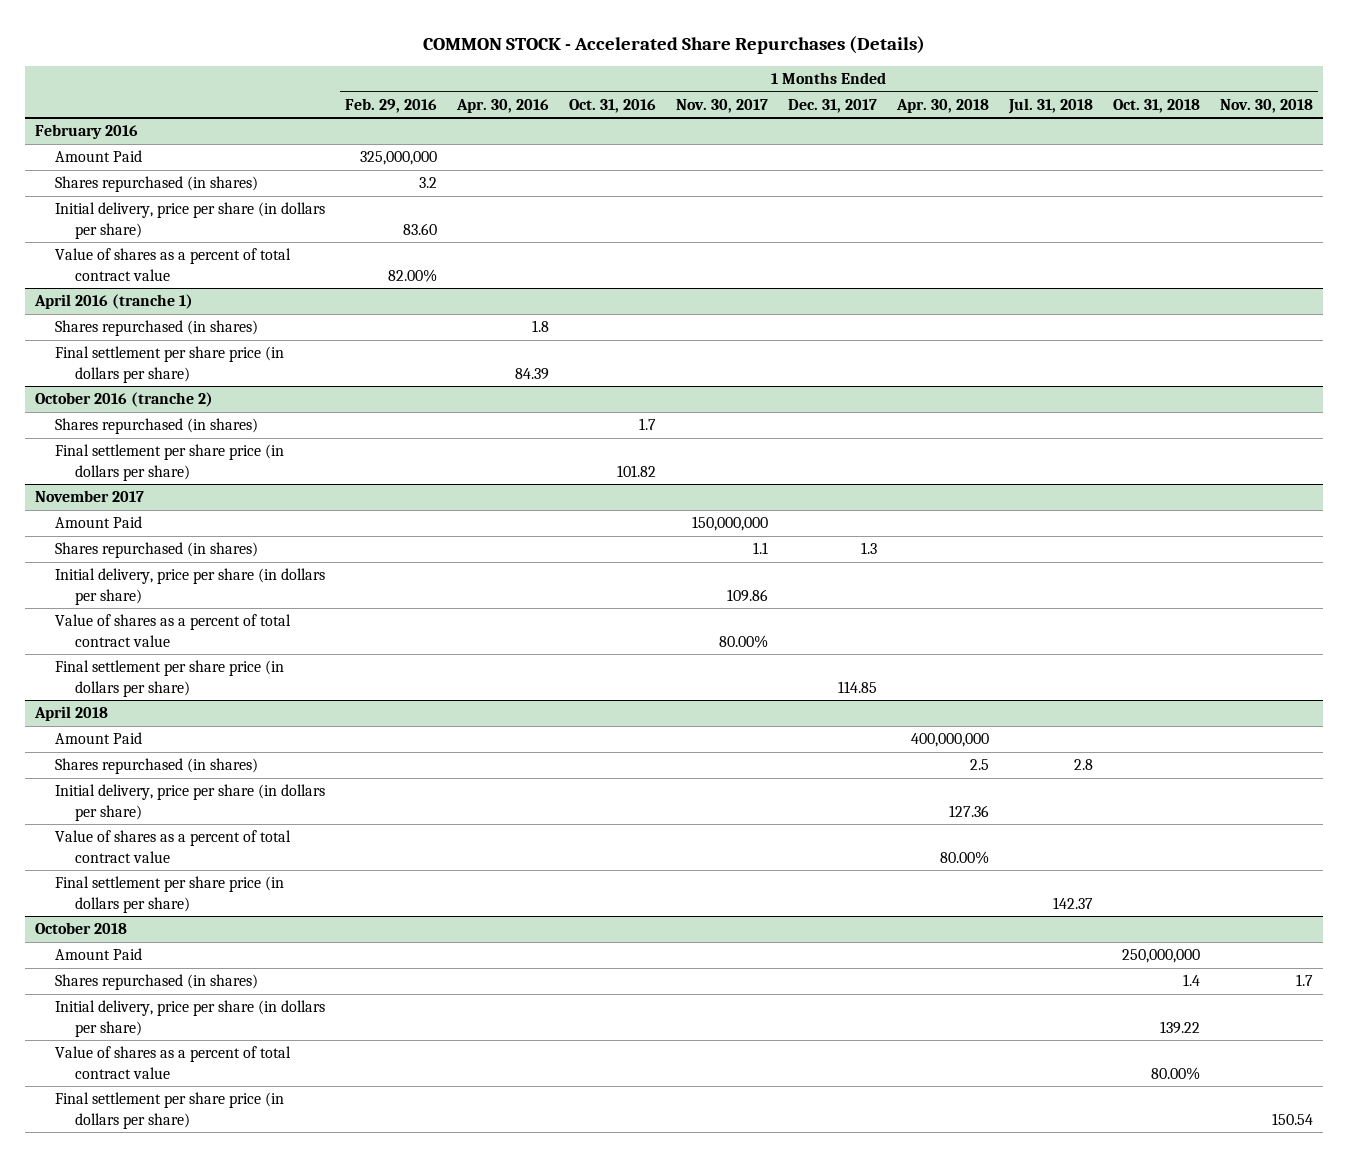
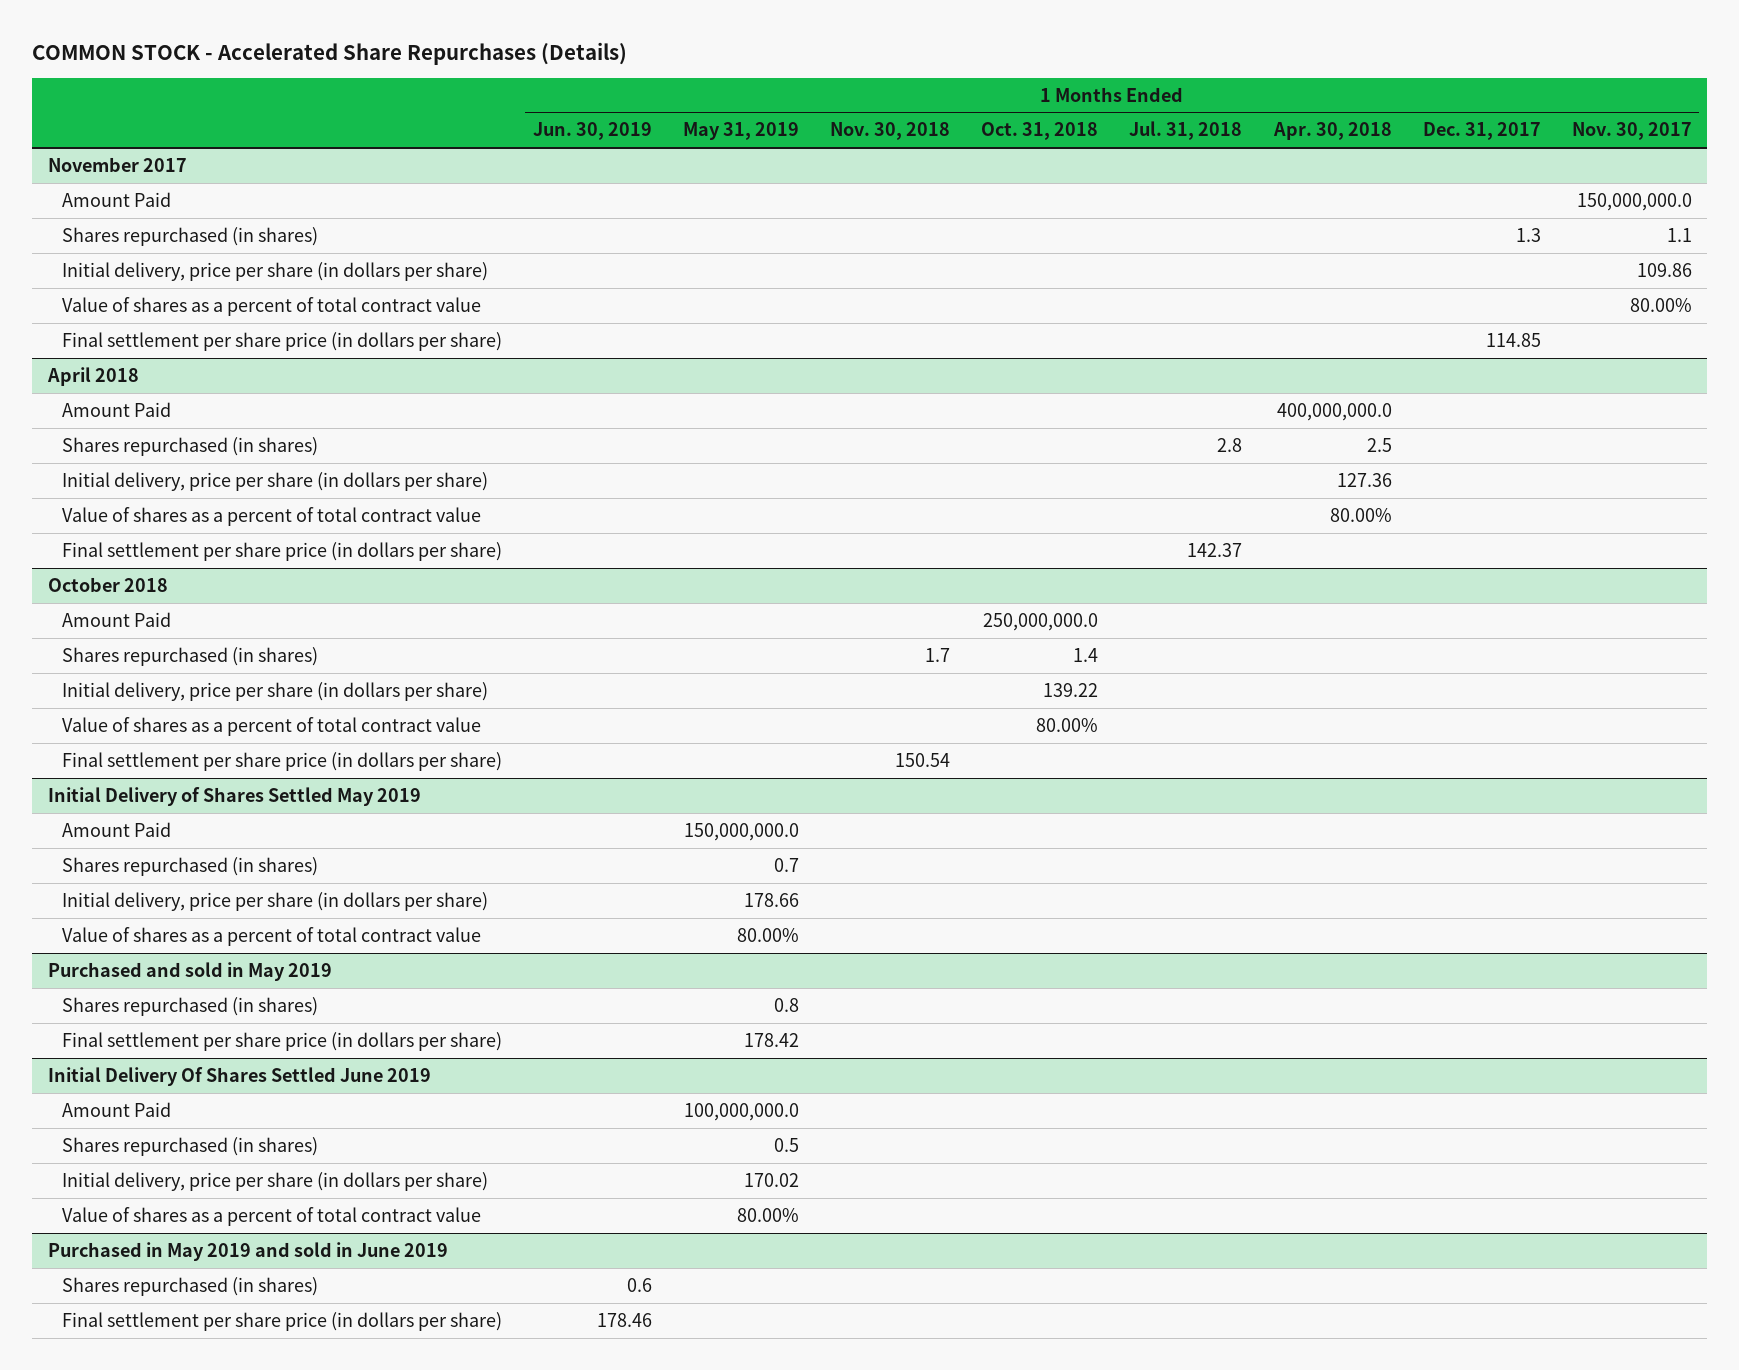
[344,97,437,113] Feb. 29, 2016 -> none
[455,98,549,113] Apr. 30, 2016 -> none
[568,98,656,113] Oct. 31, 2016 -> none
none -> [533,122,653,141] Jun. 30, 2019
none -> [683,122,800,141] May 31, 2019
[35,124,139,140] February 2016 -> none
[54,150,142,163] Amount Paid -> none
[54,176,258,193] Shares repurchased (in shares) -> none
[54,202,325,239] Initial delivery, price per share (in dollars per share) -> none
[54,248,291,281] Value of shares as a percent of total contract value -> none
[34,294,194,310] April 2016 (tranche 1) -> none
[54,320,258,337] Shares repurchased (in shares) -> none
[54,346,284,383] Final settlement per share price (in dollars per share) -> none
[35,392,214,408] October 2016 (tranche 2) -> none
[54,418,258,435] Shares repurchased (in shares) -> none
[54,444,284,481] Final settlement per share price (in dollars per share) -> none
[691,516,768,532] 150,000,000 -> [1576,192,1692,211] 150,000,000.0
[910,733,989,748] 400,000,000 -> [1276,402,1392,421] 400,000,000.0
[1121,949,1200,964] 250,000,000 -> [983,612,1099,631] 250,000,000.0
none -> [47,786,421,806] Initial Delivery of Shares Settled May 2019
none -> [61,821,171,837] Amount Paid
none -> [61,856,318,876] Shares repurchased (in shares)
none -> [61,891,488,911] Initial delivery, price per share (in dollars per share)
none -> [61,926,481,946] Value of shares as a percent of total contract value
none -> [47,961,332,981] Purchased and sold in May 2019
none -> [61,996,318,1016] Shares repurchased (in shares)
none -> [61,1031,502,1051] Final settlement per share price (in dollars per share)
none -> [47,1066,431,1086] Initial Delivery Of Shares Settled June 2019
none -> [61,1101,171,1117] Amount Paid
none -> [61,1136,318,1156] Shares repurchased (in shares)
none -> [61,1171,488,1191] Initial delivery, price per share (in dollars per share)
none -> [61,1206,481,1226] Value of shares as a percent of total contract value
none -> [47,1241,448,1261] Purchased in May 2019 and sold in June 2019
none -> [61,1276,318,1296] Shares repurchased (in shares)
none -> [61,1311,502,1331] Final settlement per share price (in dollars per share)

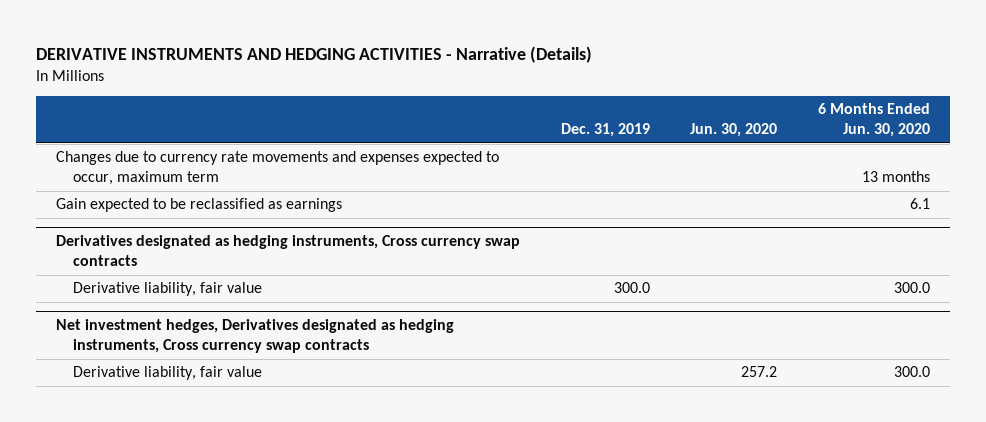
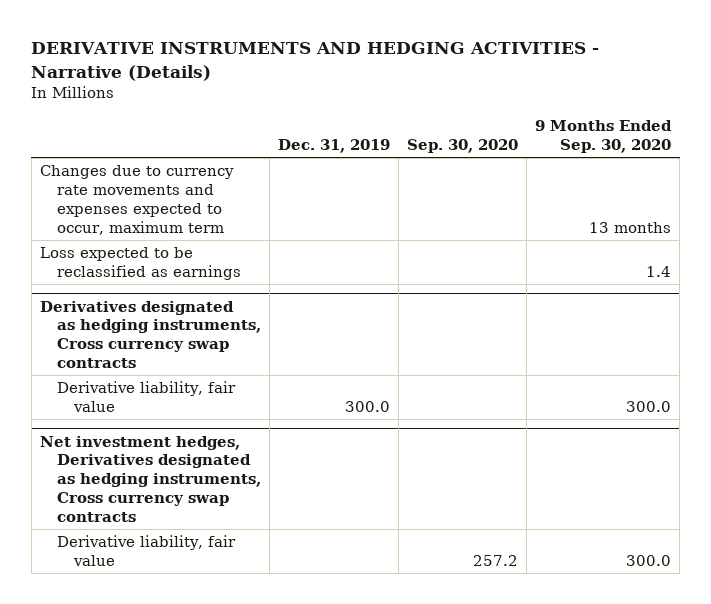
[690,123,778,138] Jun. 30, 2020 -> none
[817,103,930,138] 6 Months Ended Jun. 30, 2020 -> none
none -> [407,138,519,153] Sep. 30, 2020
none -> [535,120,673,153] 9 Months Ended Sep. 30, 2020
[56,198,343,213] Gain expected to be reclassified as earnings -> [39,247,241,281] Loss expected to be reclassified as earnings

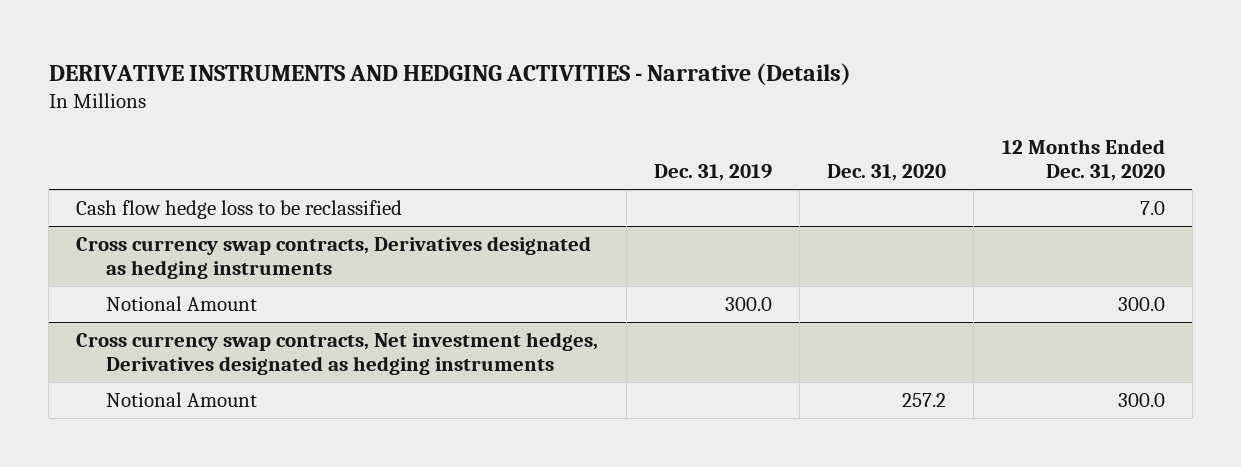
[407,138,519,153] Sep. 30, 2020 -> none
[535,120,673,153] 9 Months Ended Sep. 30, 2020 -> none
none -> [827,164,947,182] Dec. 31, 2020
none -> [1001,139,1165,182] 12 Months Ended Dec. 31, 2020
[39,165,234,235] Changes due to currency rate movements and expenses expected to occur, maximum term -> none
[39,247,241,281] Loss expected to be reclassified as earnings -> [76,200,403,220] Cash flow hedge loss to be reclassified
[39,300,261,368] Derivatives designated as hedging instruments, Cross currency swap contracts -> [76,236,592,280] Cross currency swap contracts, Derivatives designated as hedging instruments
[56,381,236,413] Derivative liability, fair value -> [105,296,257,312] Notional Amount
[39,435,261,522] Net investment hedges, Derivatives designated as hedging instruments, Cross currency swap contracts -> [76,332,599,376] Cross currency swap contracts, Net investment hedges, Derivatives designated as hedging instruments
[56,535,236,567] Derivative liability, fair value -> [105,392,257,408] Notional Amount

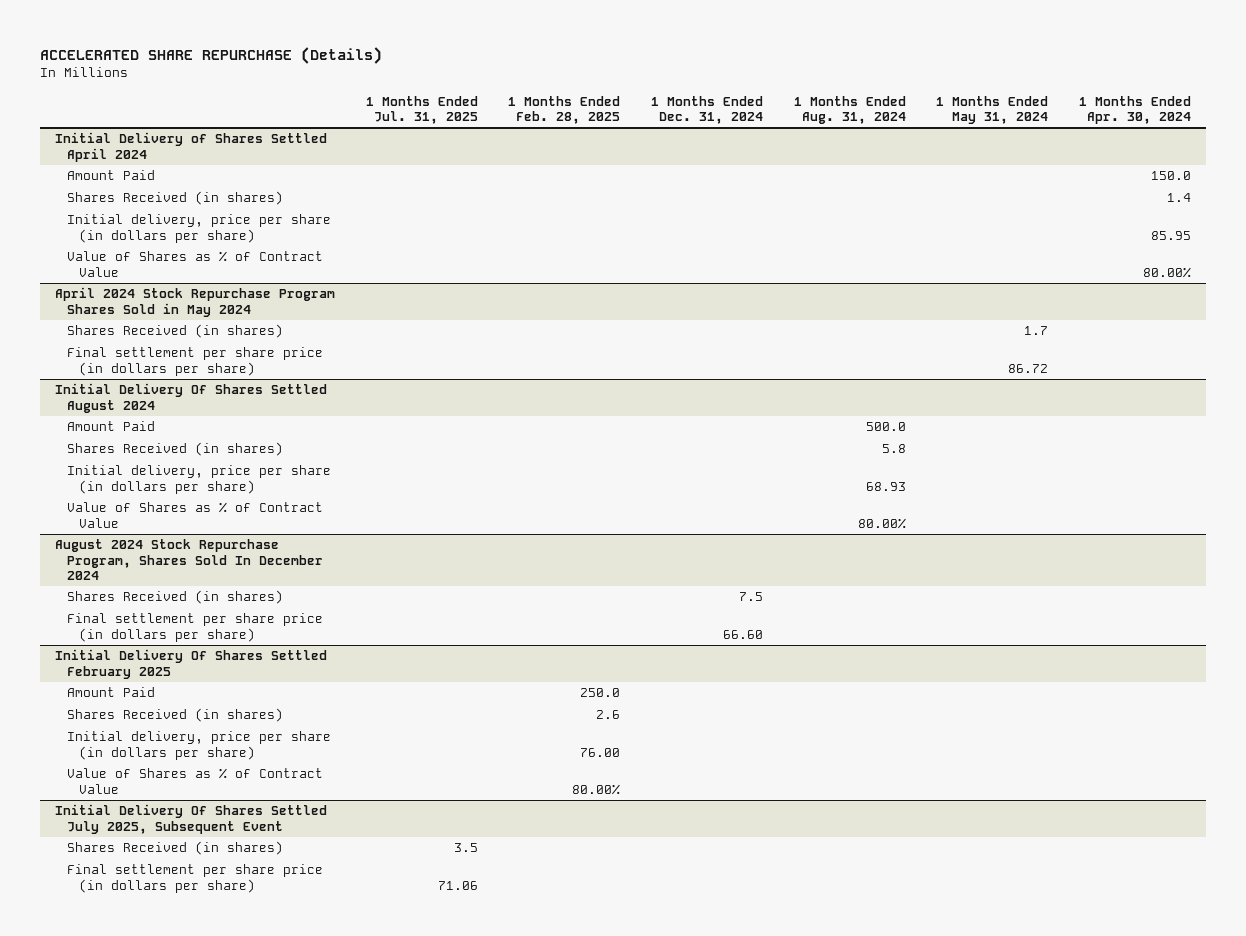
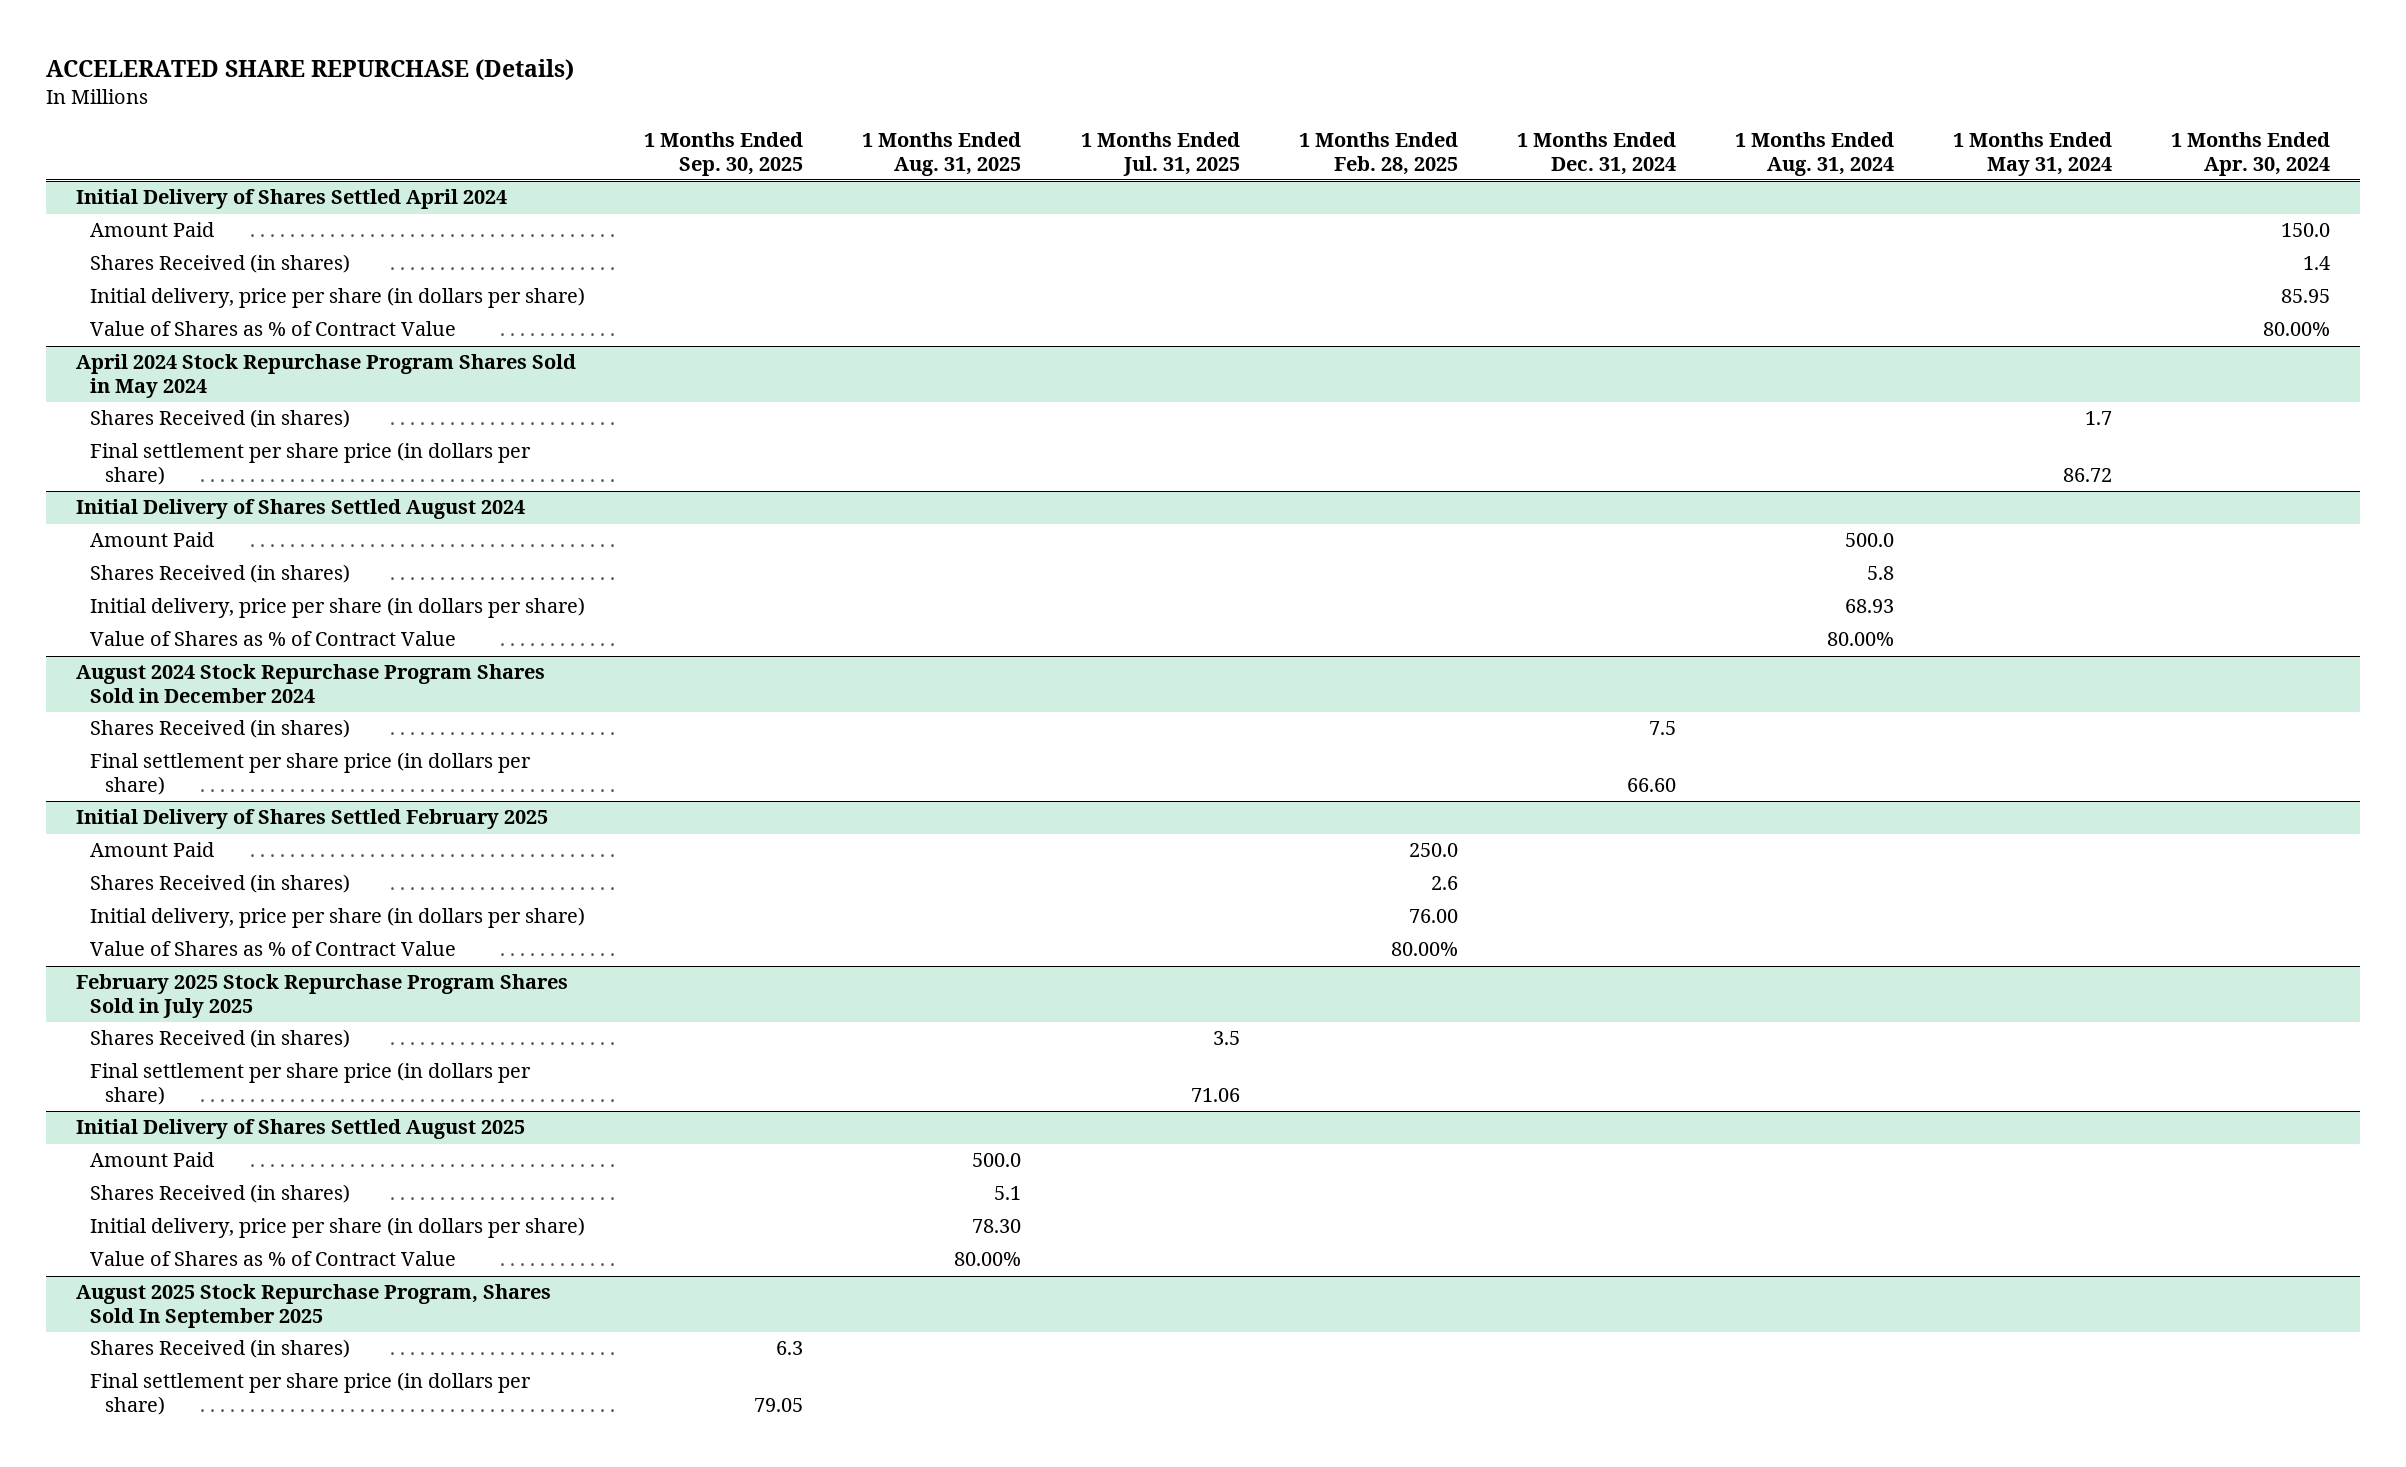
none -> [644,131,804,176] 1 Months Ended Sep. 30, 2025
none -> [862,131,1022,176] 1 Months Ended Aug. 31, 2025
[55,383,328,413] Initial Delivery Of Shares Settled August 2024 -> [75,499,525,520] Initial Delivery of Shares Settled August 2024
[55,539,323,580] August 2024 Stock Repurchase Program, Shares Sold In December 2024 -> [75,664,545,704] August 2024 Stock Repurchase Program Shares Sold in December 2024
[55,649,328,679] Initial Delivery Of Shares Settled February 2025 -> [75,809,548,830] Initial Delivery of Shares Settled February 2025
[55,804,328,834] Initial Delivery Of Shares Settled July 2025, Subsequent Event -> [75,974,568,1019] February 2025 Stock Repurchase Program Shares Sold in July 2025
none -> [75,1119,525,1140] Initial Delivery of Shares Settled August 2025
none -> [90,1152,215,1168] Amount Paid
none -> [90,1184,351,1204] Shares Received (in shares)
none -> [90,1217,586,1239] Initial delivery, price per share (in dollars per share)
none -> [90,1251,457,1267] Value of Shares as % of Contract Value
none -> [75,1284,551,1329] August 2025 Stock Repurchase Program, Shares Sold In September 2025
none -> [90,1339,351,1359] Shares Received (in shares)
none -> [90,1372,532,1416] Final settlement per share price (in dollars per share)

